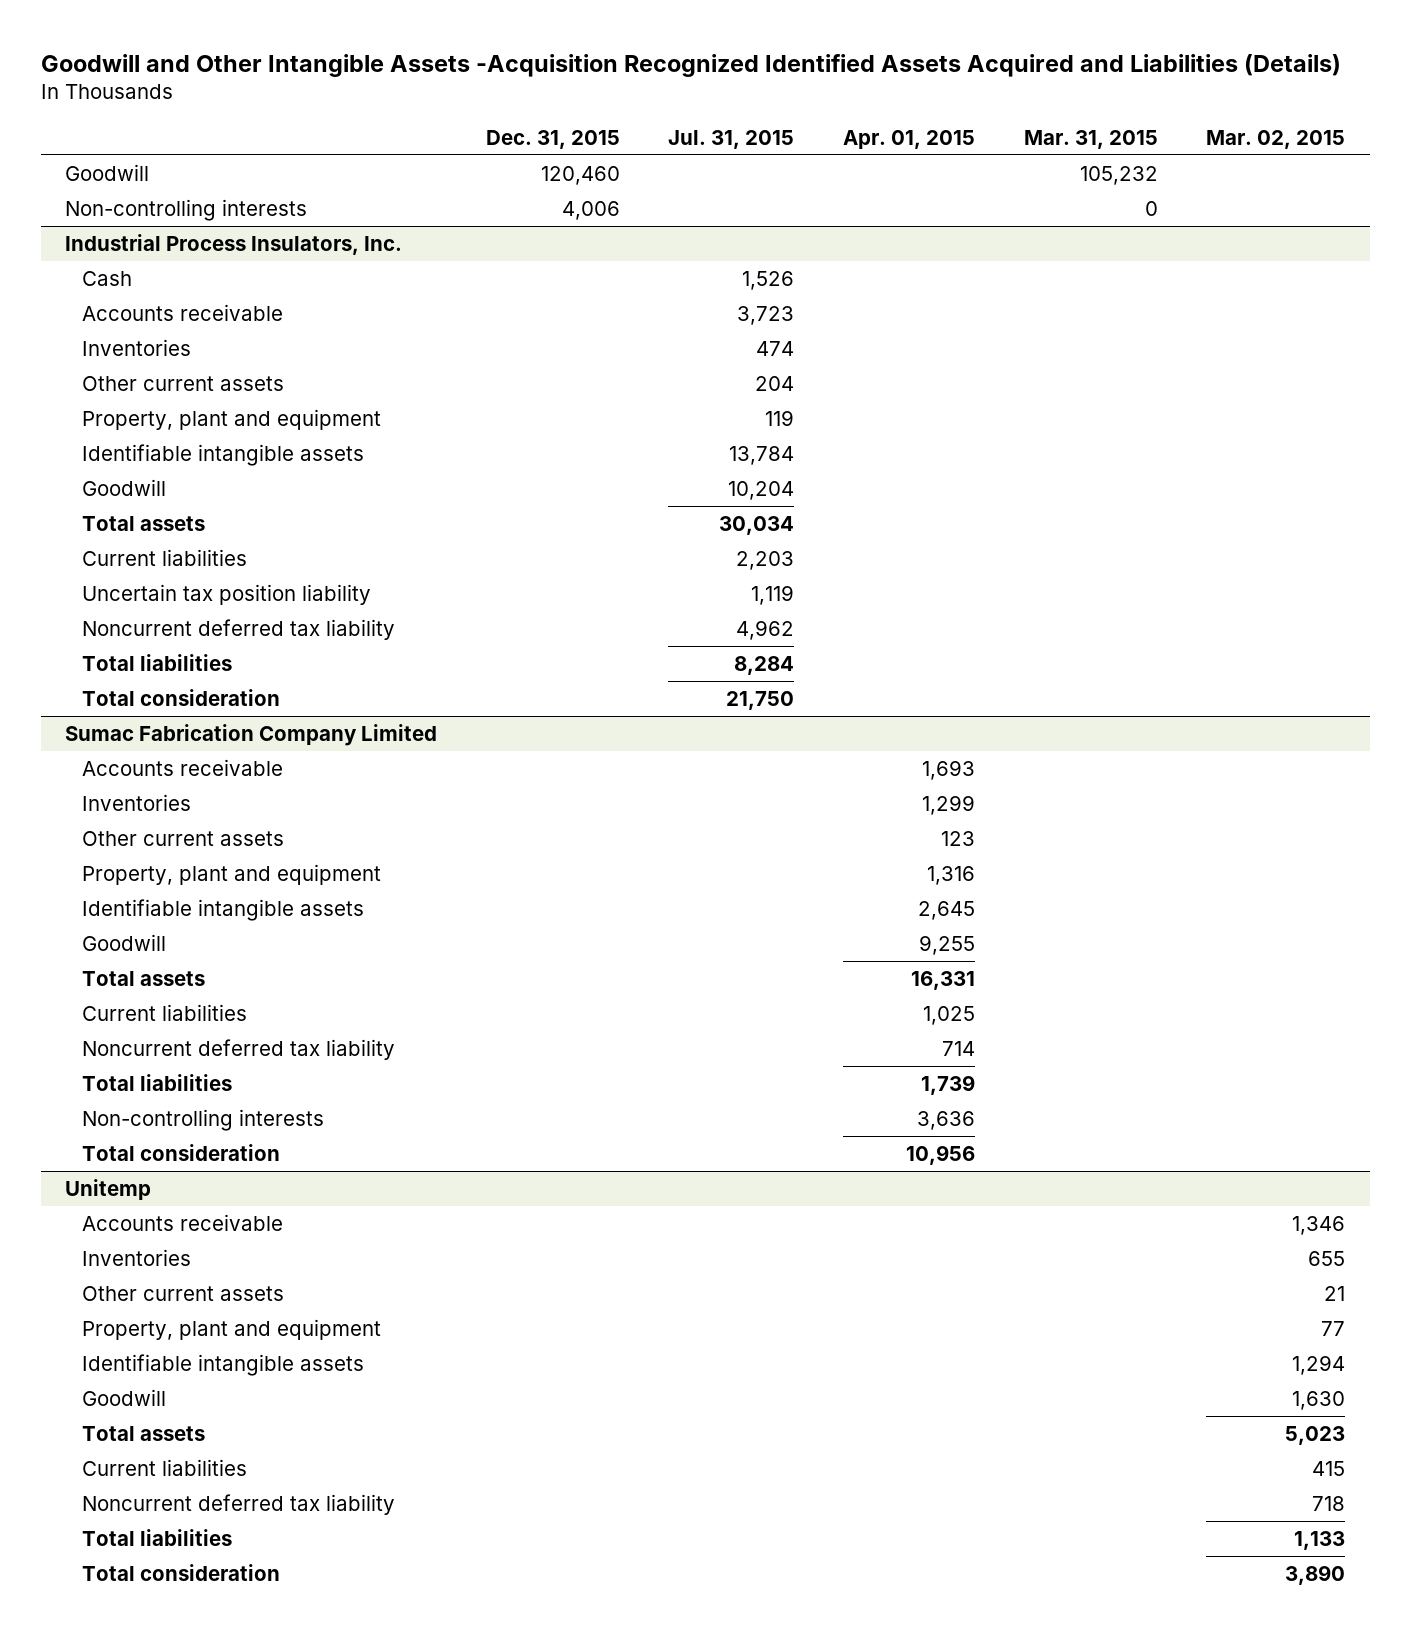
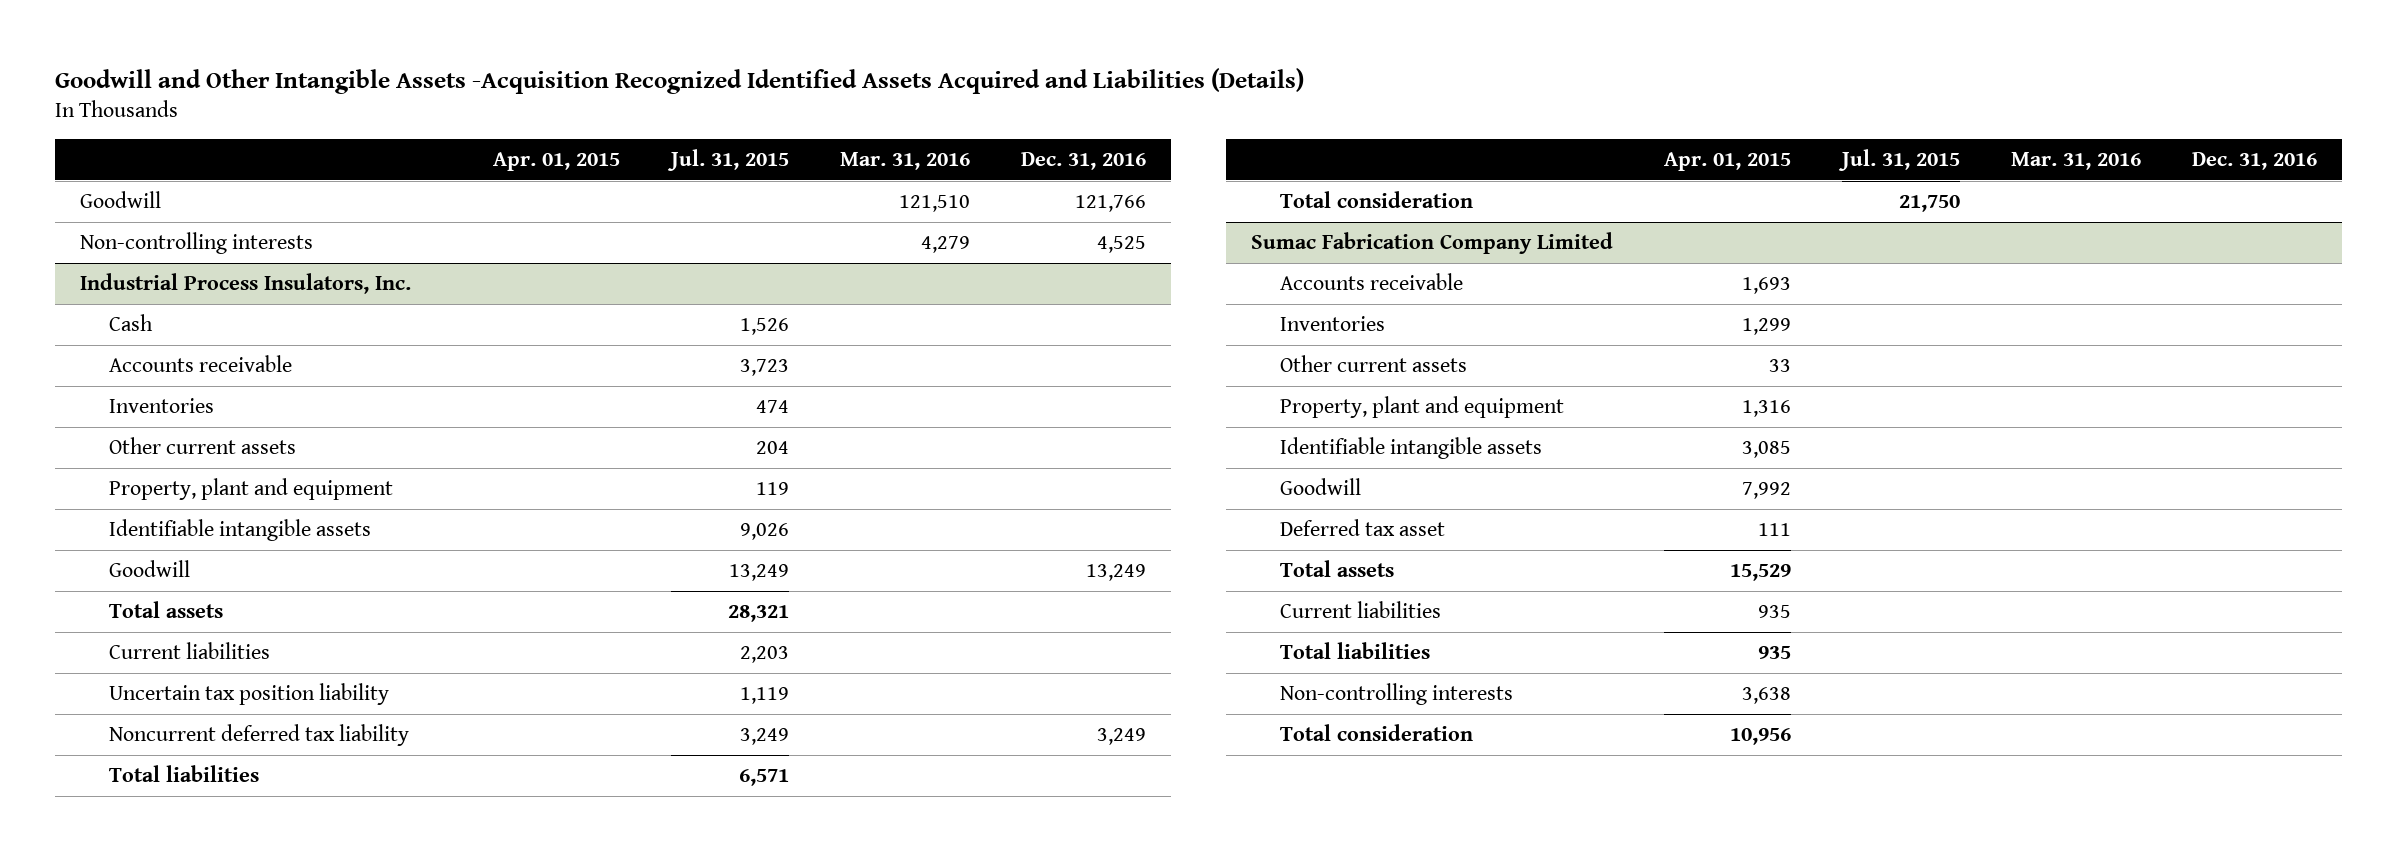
[485,129,620,149] Dec. 31, 2015 -> none
[1023,129,1158,149] Mar. 31, 2015 -> none
[1206,129,1346,149] Mar. 02, 2015 -> none
none -> [839,152,970,171] Mar. 31, 2016
none -> [1020,152,1146,171] Dec. 31, 2016
[729,446,795,466] 13,784 -> [739,522,789,540] 9,026
[728,481,795,501] 10,204 -> [728,563,789,581] 13,249
[719,516,795,536] 30,034 -> [727,604,789,622] 28,321
[736,620,795,641] 4,962 -> [739,727,789,745] 3,249
[734,656,795,676] 8,284 -> [738,768,789,786] 6,571
[941,831,976,847] 123 -> [1769,358,1792,372] 33
[82,1039,396,1061] Noncurrent deferred tax liability -> none
[918,901,976,921] 2,645 -> [1742,440,1792,458] 3,085
[919,935,976,956] 9,255 -> [1742,481,1792,499] 7,992
none -> [1279,518,1445,536] Deferred tax asset
[911,971,976,991] 16,331 -> [1730,563,1792,581] 15,529
[923,1006,976,1026] 1,025 -> [1758,604,1792,618] 935
[921,1075,976,1096] 1,739 -> [1758,645,1792,659] 935
[917,1111,976,1131] 3,636 -> [1742,686,1792,704] 3,638
[64,1179,151,1201] Unitemp -> none
[82,1214,284,1232] Accounts receivable -> none
[82,1249,192,1267] Inventories -> none
[82,1286,285,1302] Other current assets -> none
[82,1319,382,1341] Property, plant and equipment -> none
[82,1354,365,1377] Identifiable intangible assets -> none
[82,1389,167,1407] Goodwill -> none
[82,1426,206,1442] Total assets -> none
[82,1459,248,1477] Current liabilities -> none
[82,1494,396,1516] Noncurrent deferred tax liability -> none
[82,1529,233,1547] Total liabilities -> none
[82,1564,281,1582] Total consideration -> none

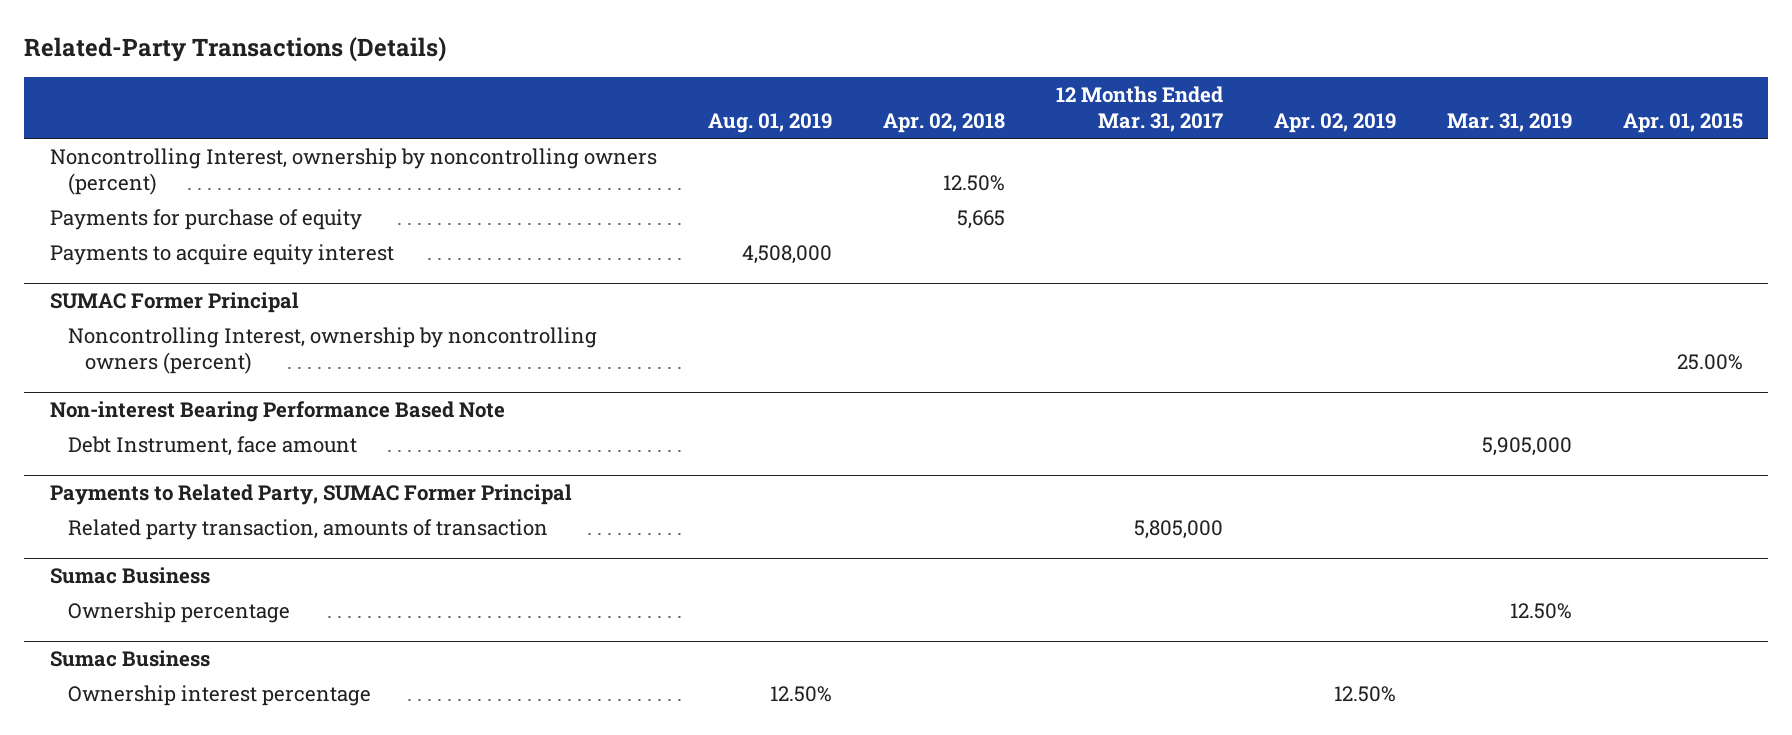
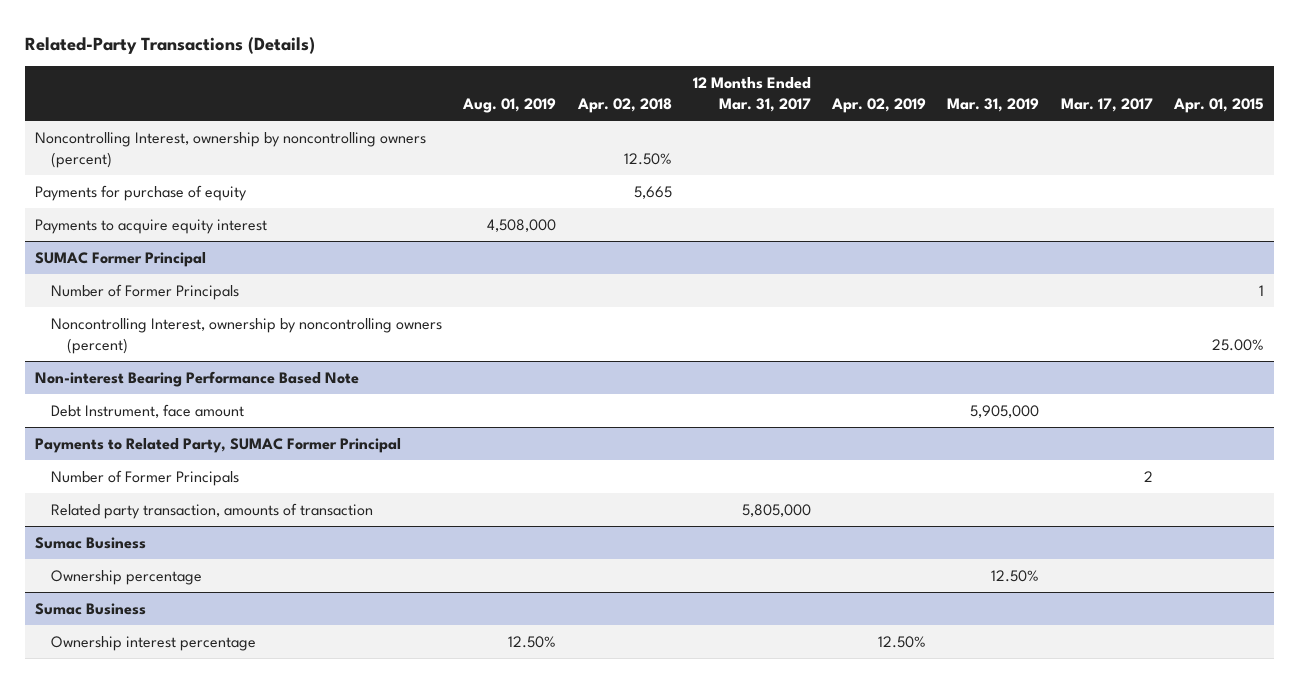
none -> [1060,97,1153,112] Mar. 17, 2017
none -> [51,283,240,300] Number of Former Principals
none -> [51,469,240,486] Number of Former Principals

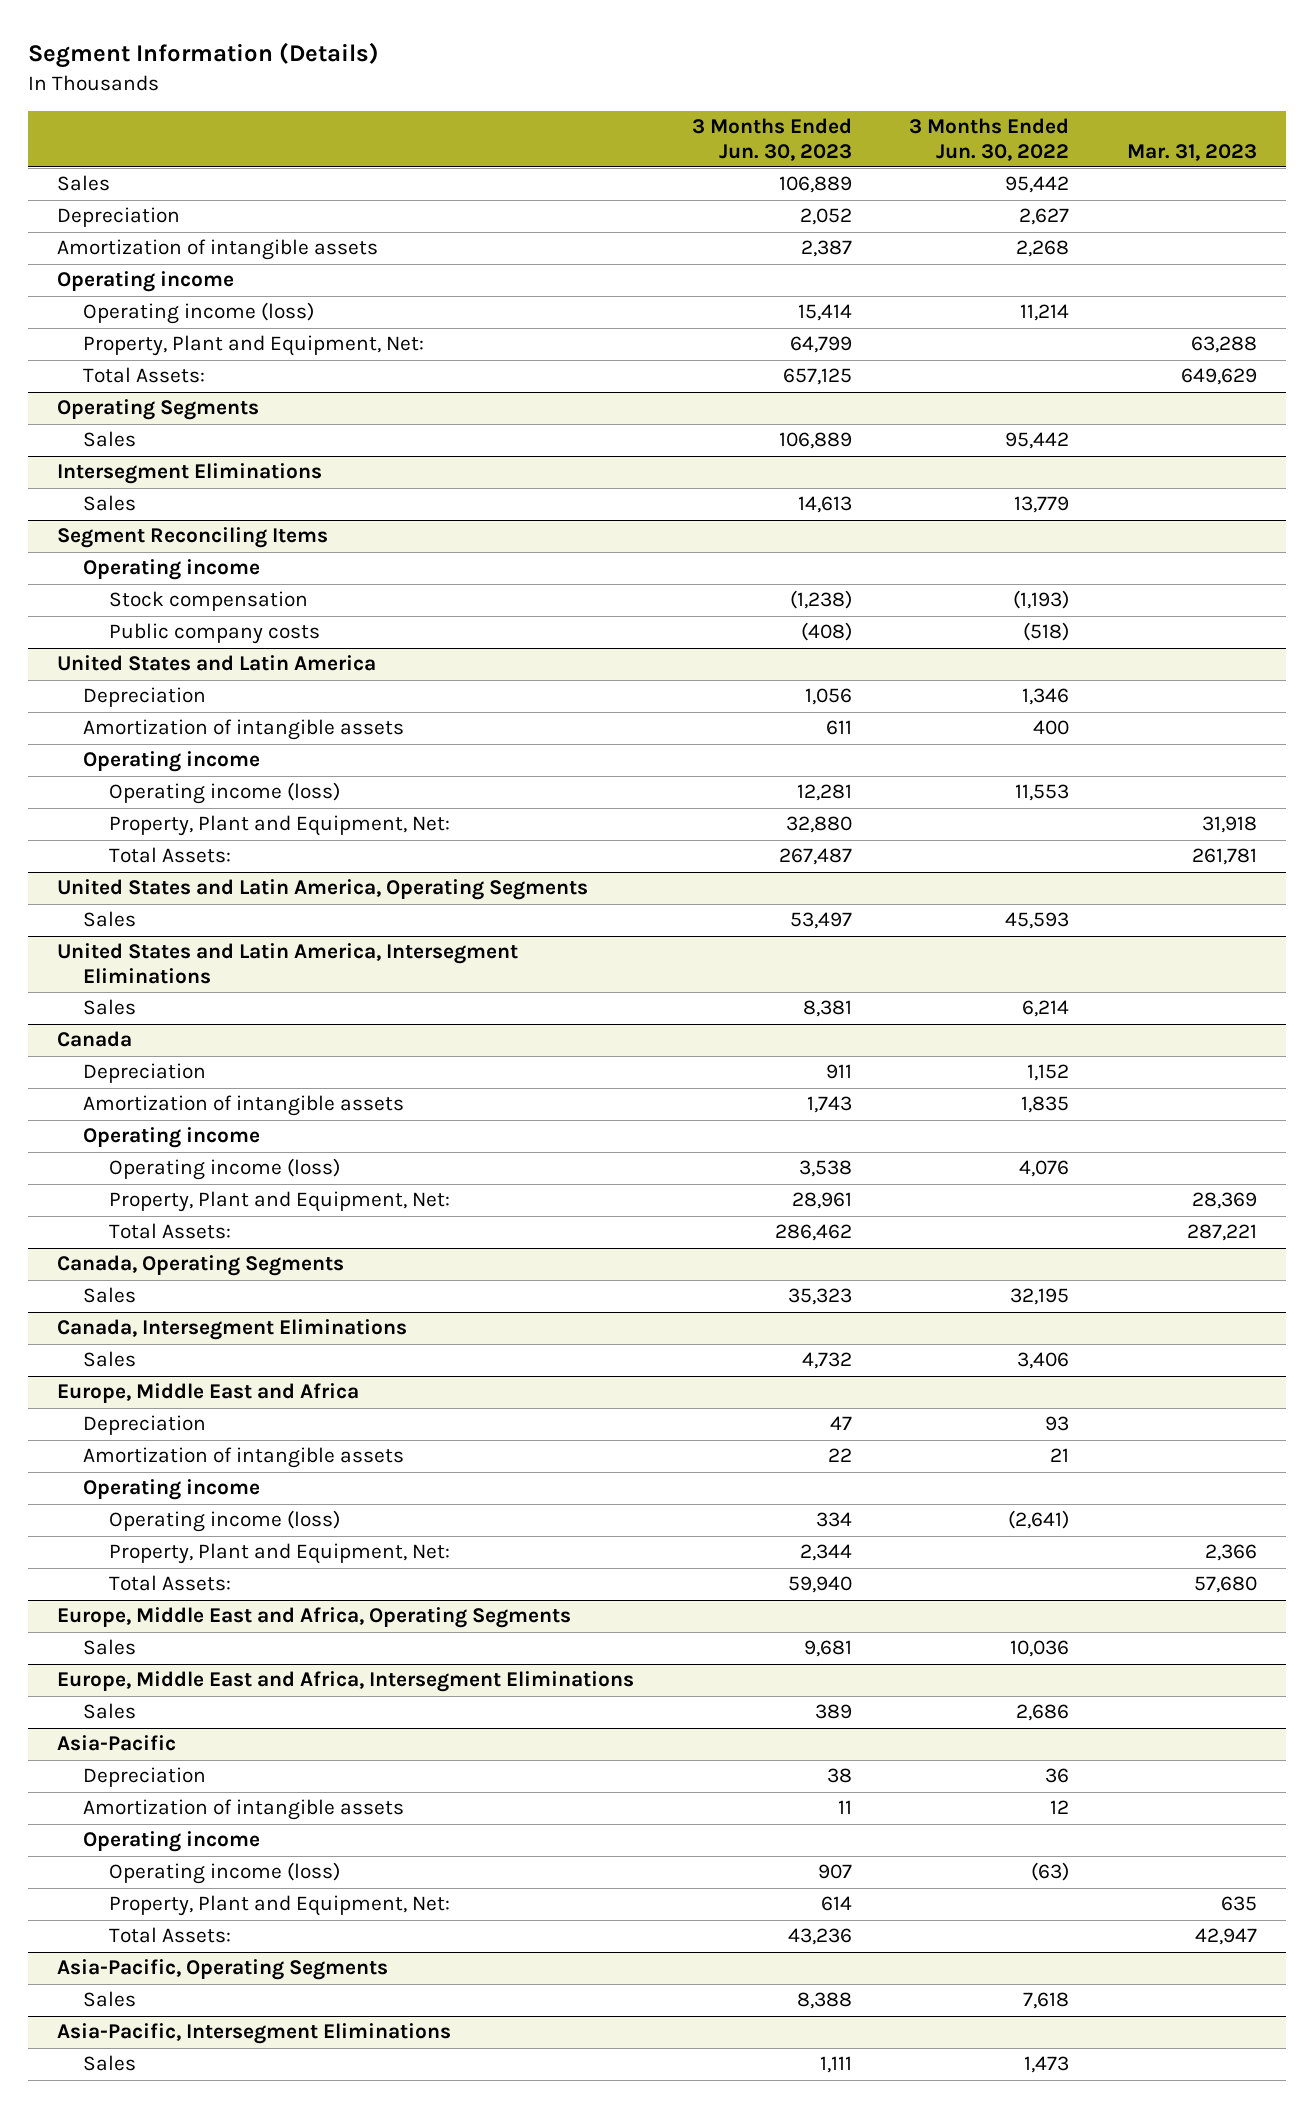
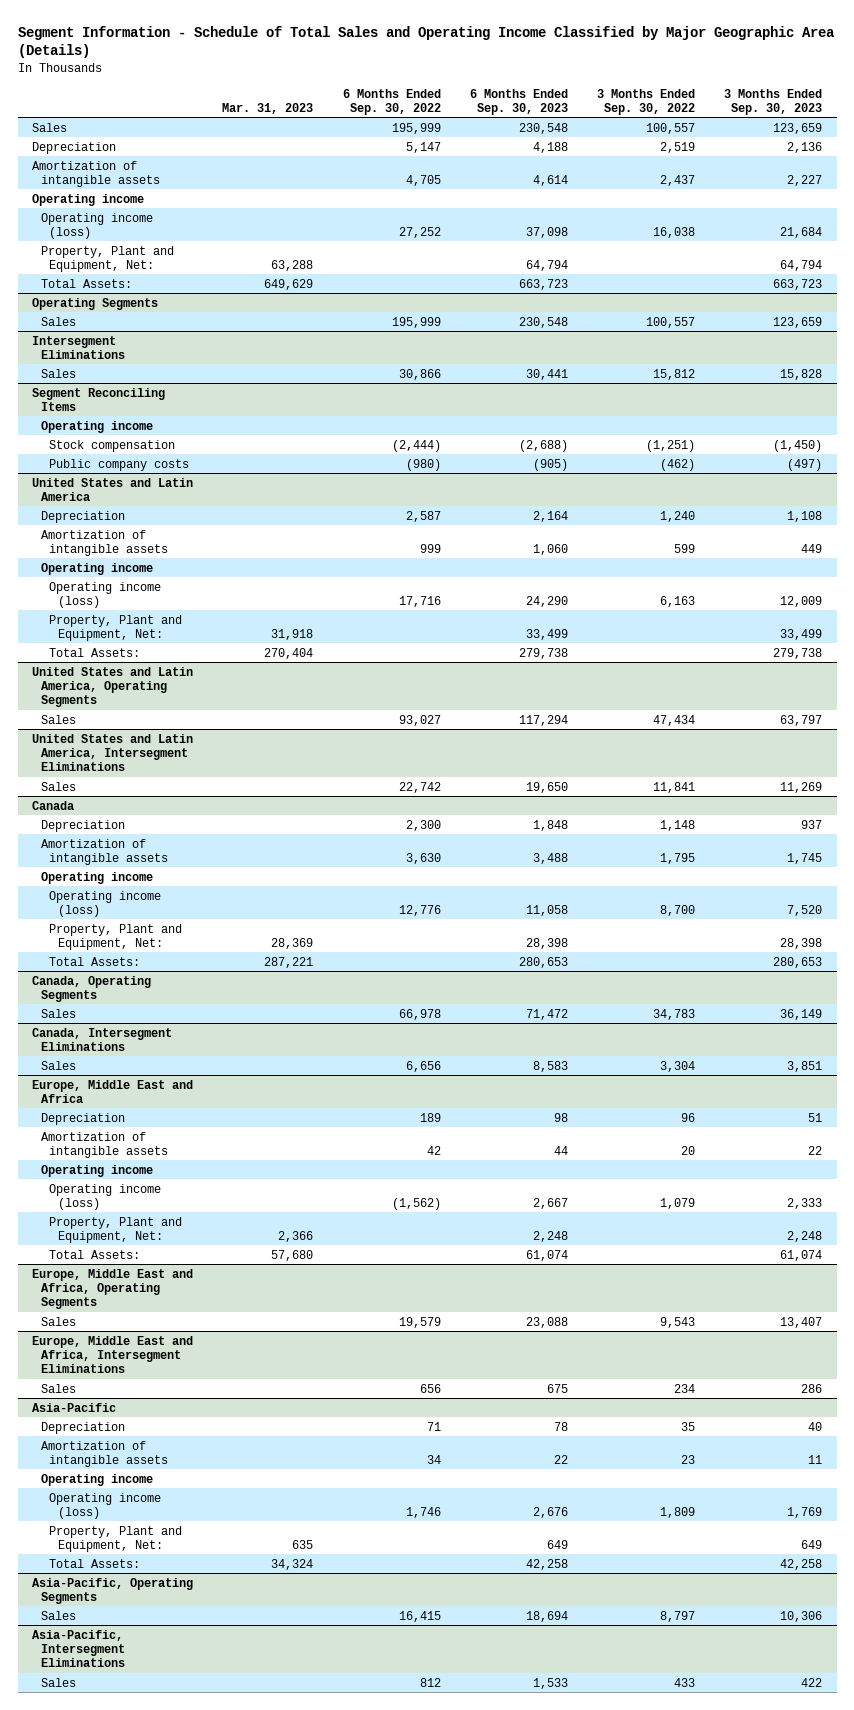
[28,42,380,69] Segment Information (Details) -> [17,25,835,59] Segment Information - Schedule of Total Sales and Operating Income Classified by Major Geographic Area (Details)
[691,118,852,161] 3 Months Ended Jun. 30, 2023 -> none
[909,118,1070,161] 3 Months Ended Jun. 30, 2022 -> none
none -> [342,88,441,115] 6 Months Ended Sep. 30, 2022
none -> [469,88,568,115] 6 Months Ended Sep. 30, 2023
none -> [596,88,695,115] 3 Months Ended Sep. 30, 2022
none -> [724,88,823,115] 3 Months Ended Sep. 30, 2023
[1191,848,1257,866] 261,781 -> [264,647,314,659] 270,404
[1194,1928,1257,1946] 42,947 -> [271,1558,314,1570] 34,324

